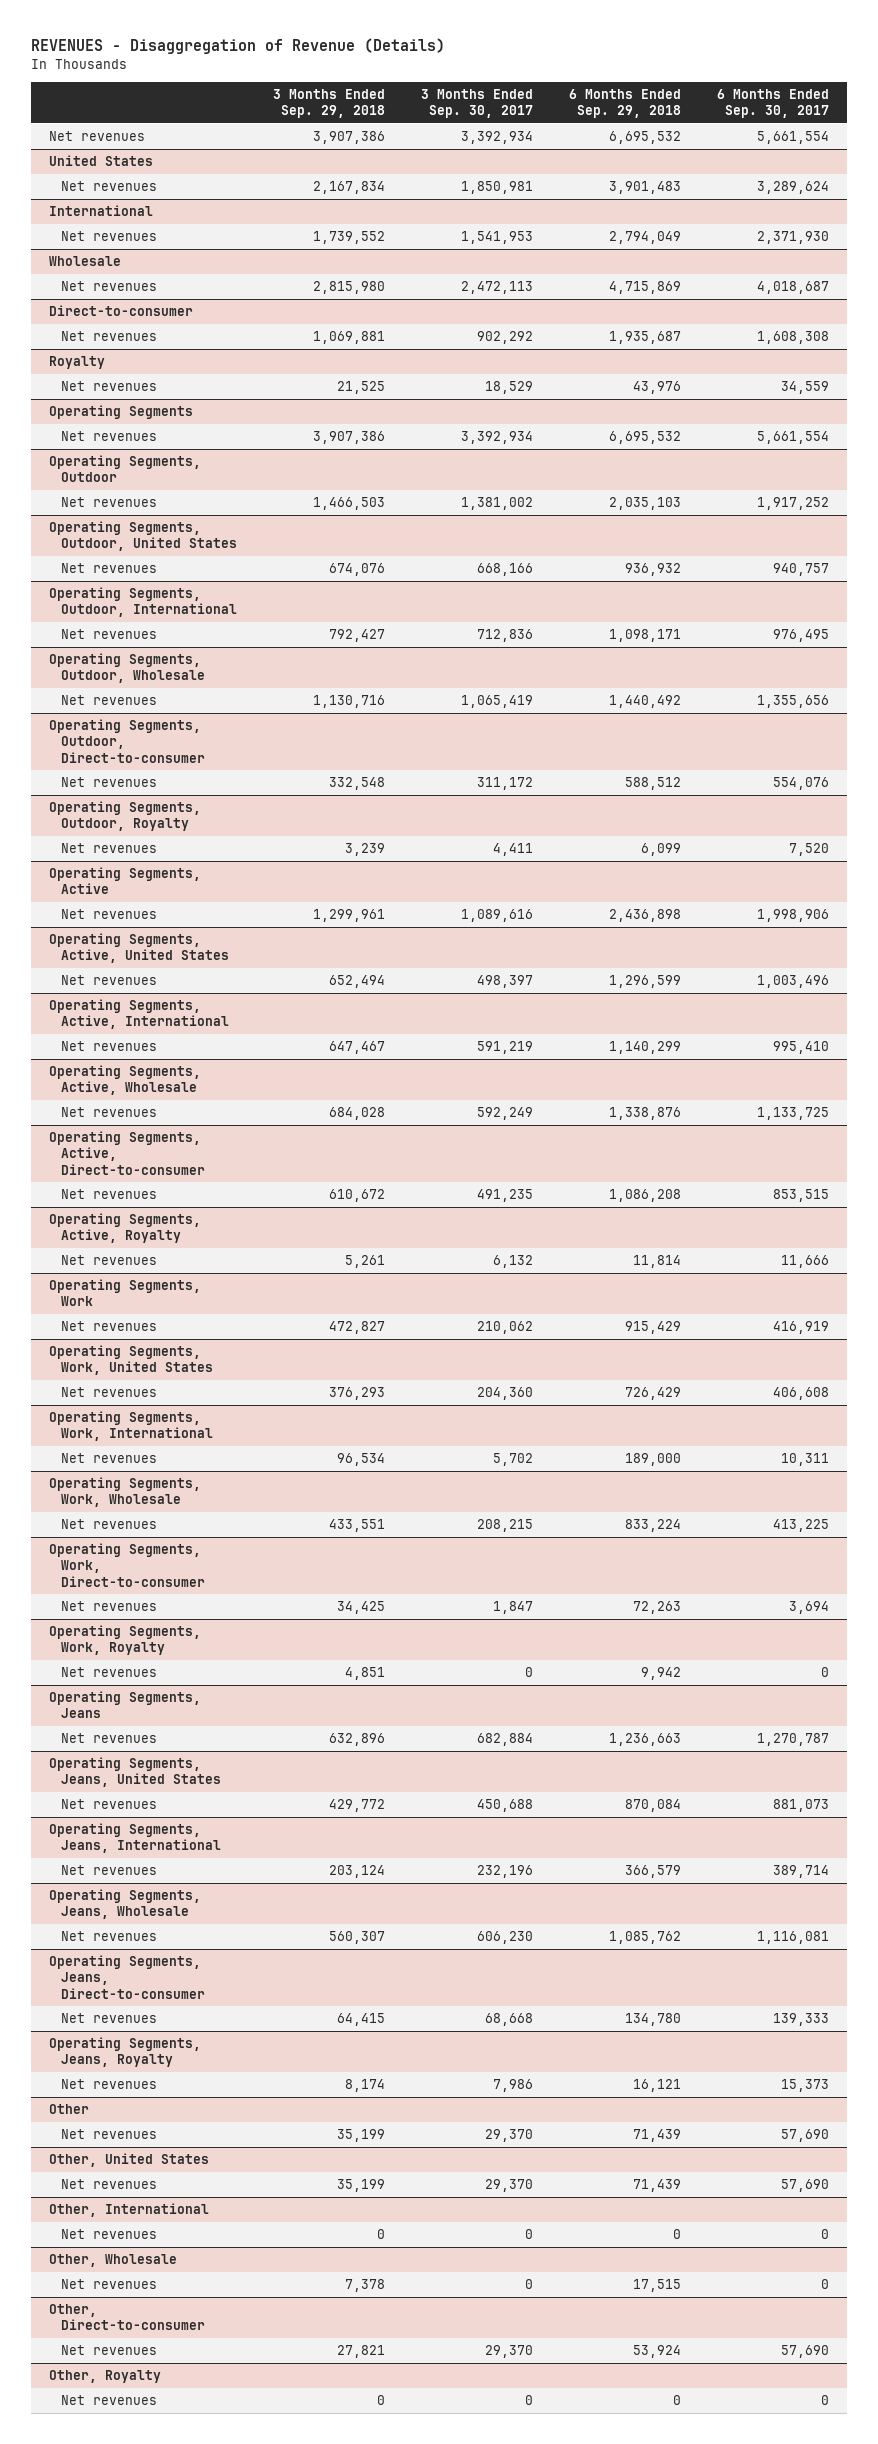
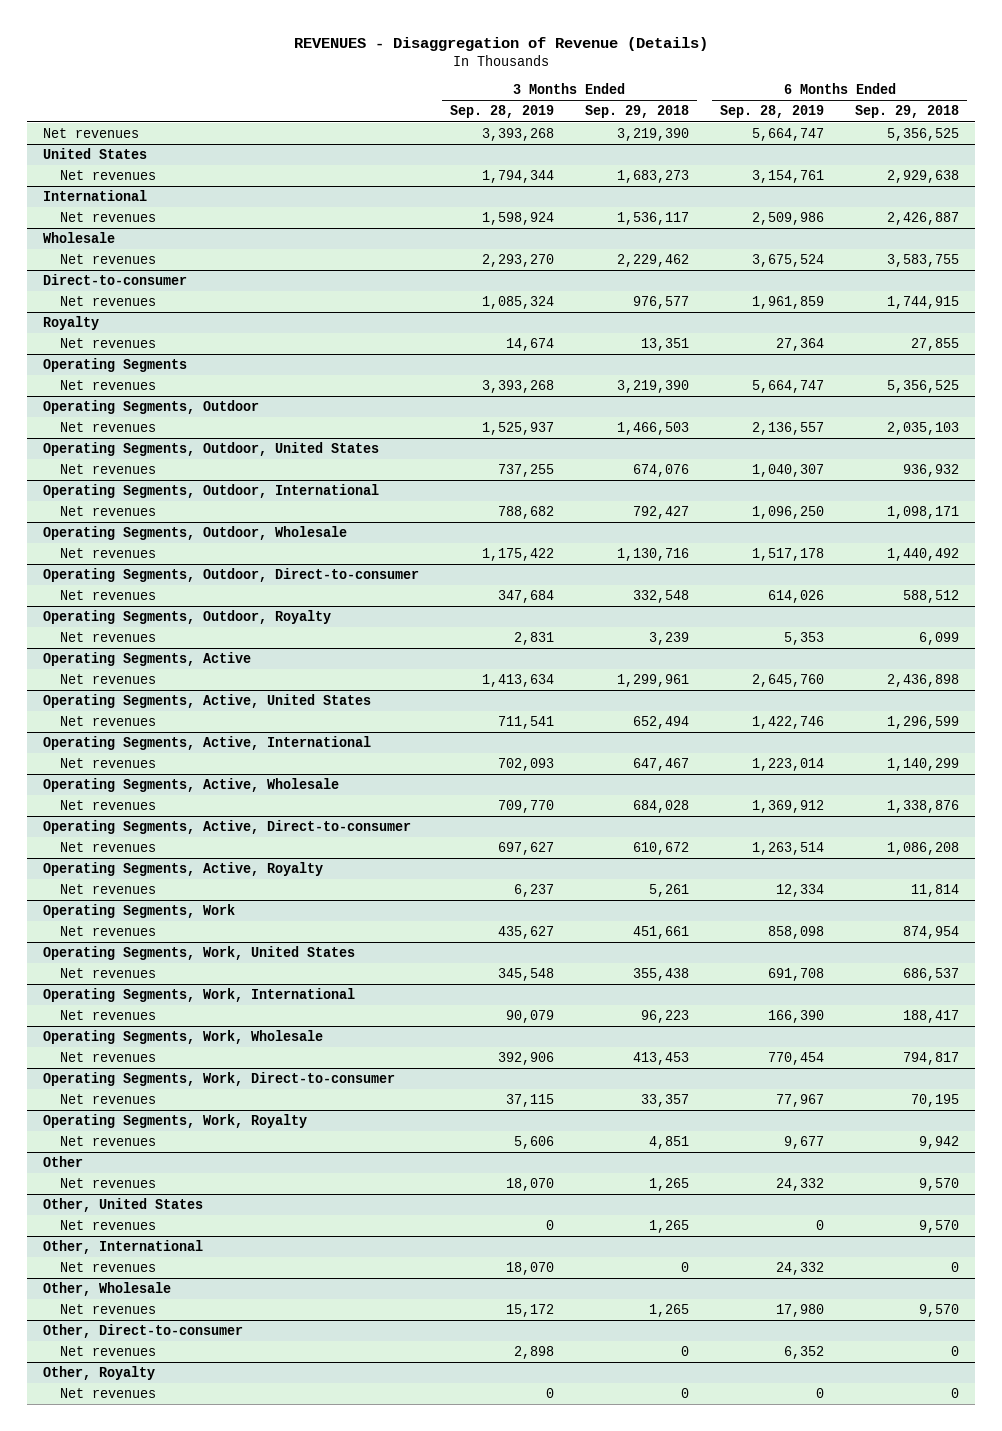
[420,88,533,119] 3 Months Ended Sep. 30, 2017 -> none
[716,88,829,119] 6 Months Ended Sep. 30, 2017 -> none
none -> [449,105,554,119] Sep. 28, 2019
none -> [719,105,824,119] Sep. 28, 2019
[312,130,385,144] 3,907,386 -> [616,128,689,142] 3,219,390
[608,130,681,144] 6,695,532 -> [887,128,960,142] 5,356,525
[312,180,385,194] 2,167,834 -> [616,170,689,184] 1,683,273
[608,180,681,194] 3,901,483 -> [887,170,960,184] 2,929,638
[312,230,385,244] 1,739,552 -> [616,212,689,226] 1,536,117
[608,230,681,244] 2,794,049 -> [887,212,960,226] 2,426,887
[312,280,385,294] 2,815,980 -> [616,254,689,268] 2,229,462
[608,280,681,294] 4,715,869 -> [887,254,960,268] 3,583,755
[312,330,385,344] 1,069,881 -> [632,296,689,310] 976,577
[608,330,681,344] 1,935,687 -> [887,296,960,310] 1,744,915
[336,380,385,394] 21,525 -> [640,338,689,352] 13,351
[632,380,681,394] 43,976 -> [911,338,960,352] 27,855
[312,430,385,444] 3,907,386 -> [616,380,689,394] 3,219,390
[608,430,681,444] 6,695,532 -> [887,380,960,394] 5,356,525
[328,1320,385,1334] 472,827 -> [632,926,689,940] 451,661
[624,1320,681,1334] 915,429 -> [903,926,960,940] 874,954
[328,1386,385,1400] 376,293 -> [632,968,689,982] 355,438
[624,1386,681,1400] 726,429 -> [903,968,960,982] 686,537
[336,1452,385,1466] 96,534 -> [640,1010,689,1024] 96,223
[624,1452,681,1466] 189,000 -> [903,1010,960,1024] 188,417
[328,1518,385,1532] 433,551 -> [632,1052,689,1066] 413,453
[624,1518,681,1532] 833,224 -> [903,1052,960,1066] 794,817
[336,1600,385,1614] 34,425 -> [640,1094,689,1108] 33,357
[632,1600,681,1614] 72,263 -> [911,1094,960,1108] 70,195
[49,1690,202,1719] Operating Segments, Jeans -> none
[61,1732,158,1743] Net revenues -> none
[49,1756,222,1788] Operating Segments, Jeans, United States -> none
[61,1798,158,1809] Net revenues -> none
[49,1822,222,1854] Operating Segments, Jeans, International -> none
[61,1864,158,1875] Net revenues -> none
[49,1888,202,1920] Operating Segments, Jeans, Wholesale -> none
[61,1930,158,1941] Net revenues -> none
[49,1954,206,1999] Operating Segments, Jeans, Direct-to-consumer -> none
[61,2012,158,2023] Net revenues -> none
[49,2036,202,2068] Operating Segments, Jeans, Royalty -> none
[61,2078,158,2089] Net revenues -> none
[336,2128,385,2142] 35,199 -> [648,1178,689,1192] 1,265
[632,2128,681,2142] 71,439 -> [919,1178,960,1192] 9,570
[336,2178,385,2192] 35,199 -> [648,1220,689,1234] 1,265
[632,2178,681,2192] 71,439 -> [919,1220,960,1234] 9,570
[344,2278,385,2292] 7,378 -> [648,1304,689,1318] 1,265
[632,2278,681,2292] 17,515 -> [919,1304,960,1318] 9,570
[336,2344,385,2358] 27,821 -> [680,1346,689,1357] 0
[632,2344,681,2358] 53,924 -> [951,1346,960,1357] 0

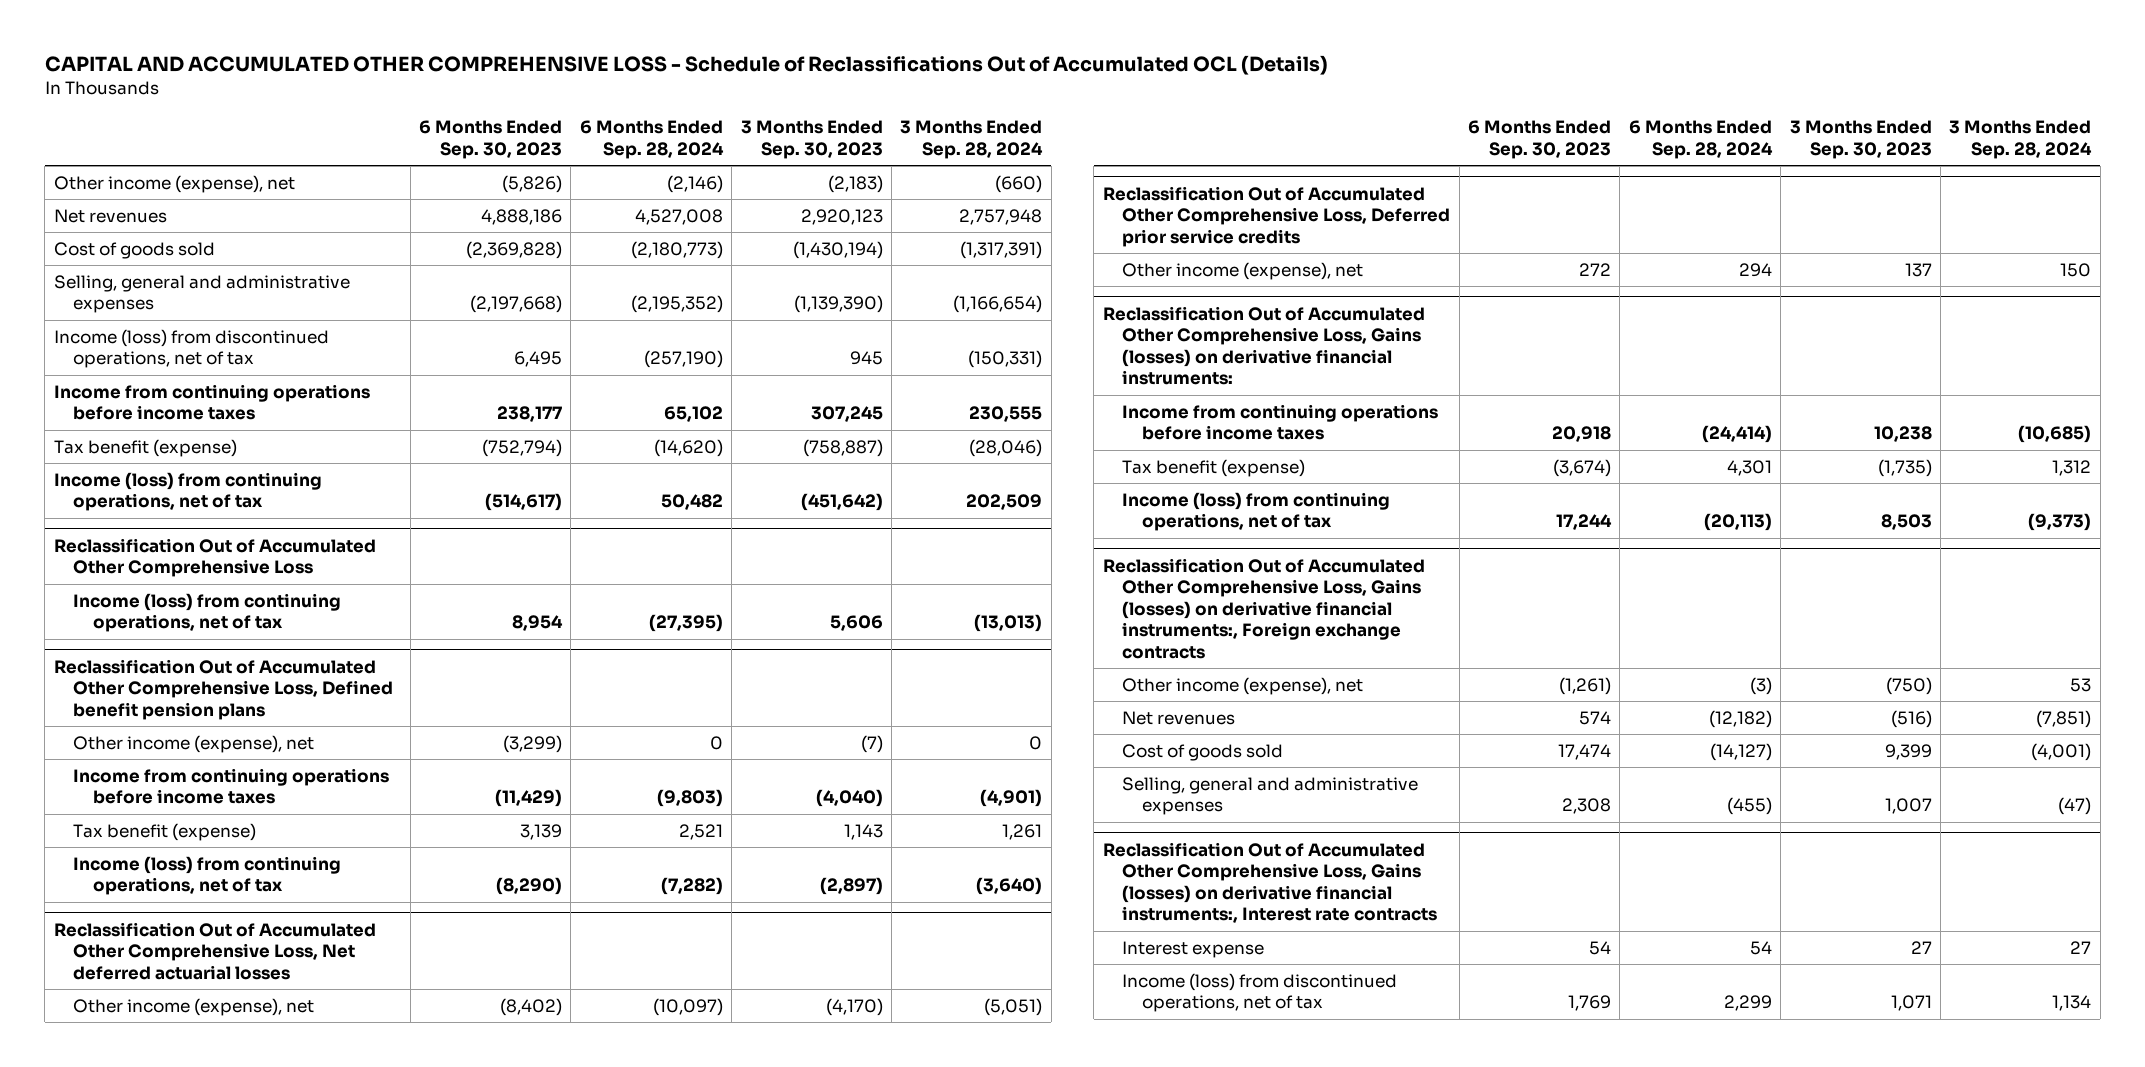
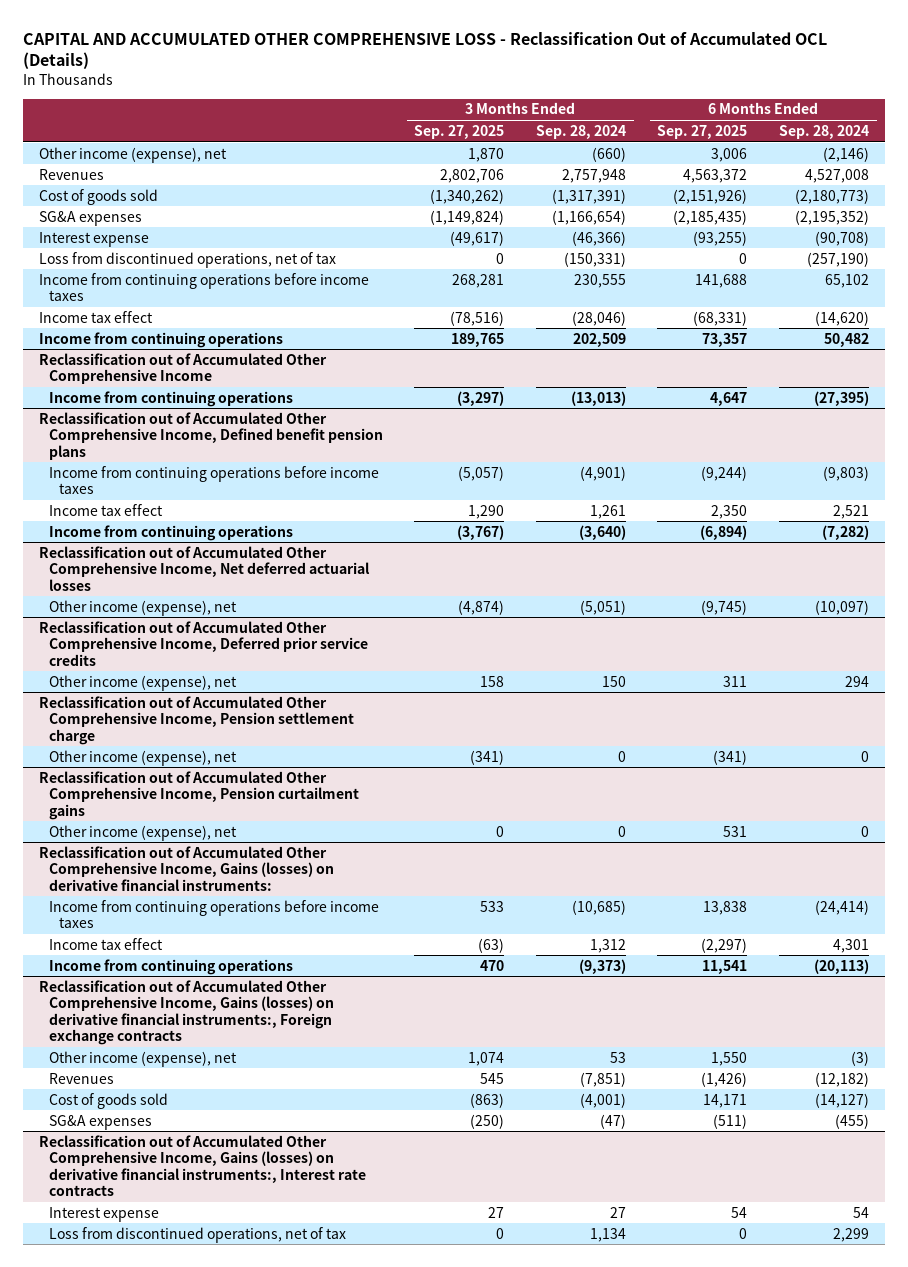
[44,54,1328,75] CAPITAL AND ACCUMULATED OTHER COMPREHENSIVE LOSS - Schedule of Reclassifications Out of Accumulated OCL (Details) -> [23,31,828,70] CAPITAL AND ACCUMULATED OTHER COMPREHENSIVE LOSS - Reclassification Out of Accumulated OCL (Details)
[418,120,562,160] 6 Months Ended Sep. 30, 2023 -> none
[740,120,883,160] 3 Months Ended Sep. 30, 2023 -> none
none -> [414,124,505,139] Sep. 27, 2025
none -> [657,124,748,139] Sep. 27, 2025
[53,208,167,223] Net revenues -> [38,168,104,180] Revenues
[53,274,350,314] Selling, general and administrative expenses -> [38,210,142,226] SG&A expenses
none -> [38,231,149,247] Interest expense
[53,328,329,369] Income (loss) from discontinued operations, net of tax -> [38,251,336,268] Loss from discontinued operations, net of tax
[73,734,315,753] Other income (expense), net -> none
[53,438,237,457] Tax benefit (expense) -> [38,310,153,323] Income tax effect
[53,471,322,512] Income (loss) from continuing operations, net of tax -> [38,331,283,348] Income from continuing operations
[53,537,376,578] Reclassification Out of Accumulated Other Comprehensive Loss -> [38,352,327,385] Reclassification out of Accumulated Other Comprehensive Income
[73,592,342,633] Income (loss) from continuing operations, net of tax -> [48,390,293,407] Income from continuing operations
[53,658,394,720] Reclassification Out of Accumulated Other Comprehensive Loss, Defined benefit pension plans -> [38,411,383,460] Reclassification out of Accumulated Other Comprehensive Income, Defined benefit pension plans
[73,822,257,841] Tax benefit (expense) -> [48,503,163,516] Income tax effect
[73,855,342,896] Income (loss) from continuing operations, net of tax -> [48,524,293,541] Income from continuing operations
[53,921,376,980] Reclassification Out of Accumulated Other Comprehensive Loss, Net deferred actuarial losses -> [38,545,370,591] Reclassification out of Accumulated Other Comprehensive Income, Net deferred actuarial losses
[1102,185,1451,247] Reclassification Out of Accumulated Other Comprehensive Loss, Deferred prior service credits -> [38,620,368,666] Reclassification out of Accumulated Other Comprehensive Income, Deferred prior service credits
none -> [38,695,354,745] Reclassification out of Accumulated Other Comprehensive Income, Pension settlement charge
none -> [48,749,237,766] Other income (expense), net
none -> [38,770,359,820] Reclassification out of Accumulated Other Comprehensive Income, Pension curtailment gains
none -> [48,824,237,841] Other income (expense), net
[1102,305,1425,386] Reclassification Out of Accumulated Other Comprehensive Loss, Gains (losses) on derivative financial instruments: -> [38,845,334,891] Reclassification out of Accumulated Other Comprehensive Income, Gains (losses) on derivative financial instruments:
[1122,458,1306,477] Tax benefit (expense) -> [48,937,163,950] Income tax effect
[1122,491,1391,532] Income (loss) from continuing operations, net of tax -> [48,958,293,975] Income from continuing operations
[1102,557,1425,659] Reclassification Out of Accumulated Other Comprehensive Loss, Gains (losses) on derivative financial instruments:, Foreign exchange contracts -> [38,979,334,1045] Reclassification out of Accumulated Other Comprehensive Income, Gains (losses) on derivative financial instruments:, Foreign exchange contracts
[1122,710,1236,725] Net revenues -> [48,1072,114,1084] Revenues
[1122,776,1419,816] Selling, general and administrative expenses -> [48,1114,152,1130] SG&A expenses
[1102,841,1438,924] Reclassification Out of Accumulated Other Comprehensive Loss, Gains (losses) on derivative financial instruments:, Interest rate contracts -> [38,1134,366,1196] Reclassification out of Accumulated Other Comprehensive Income, Gains (losses) on derivative financial instruments:, Interest rate contracts
[1122,972,1398,1013] Income (loss) from discontinued operations, net of tax -> [48,1226,346,1243] Loss from discontinued operations, net of tax

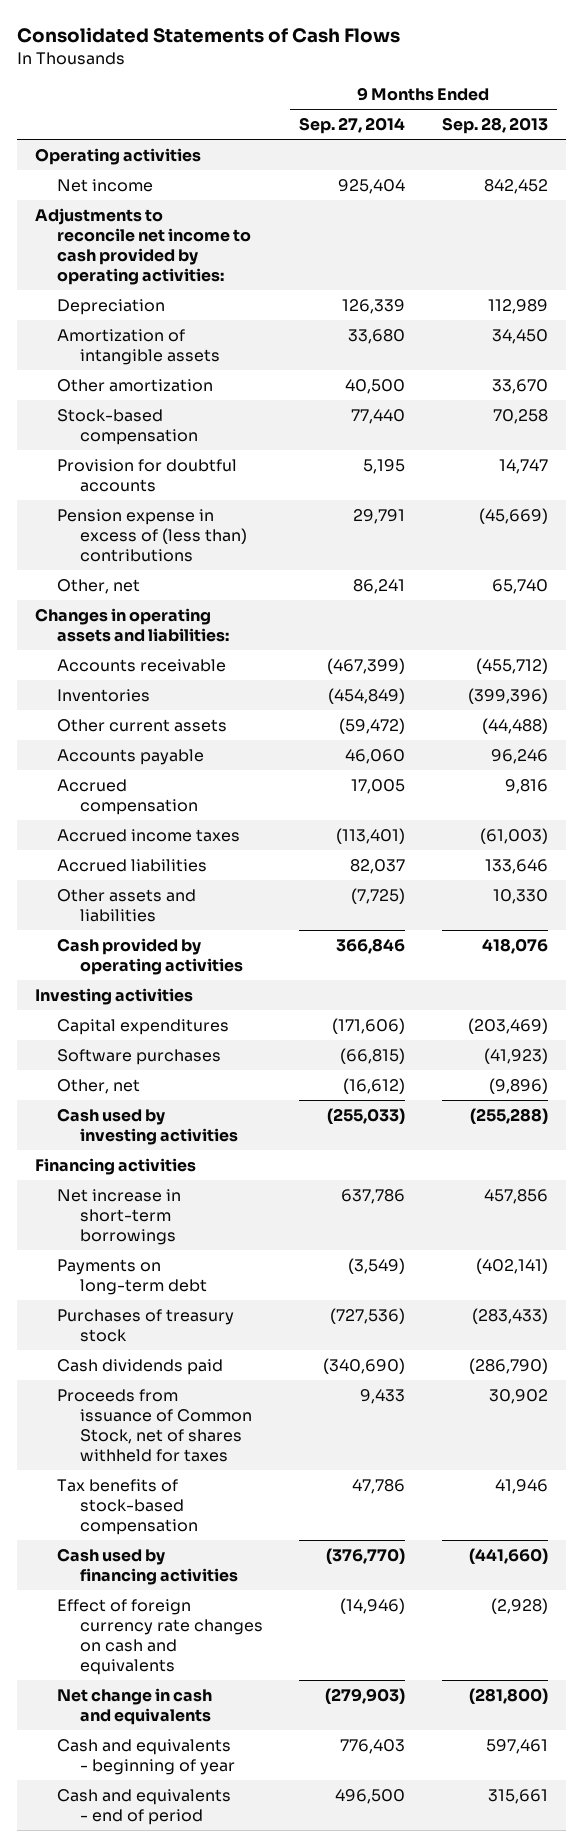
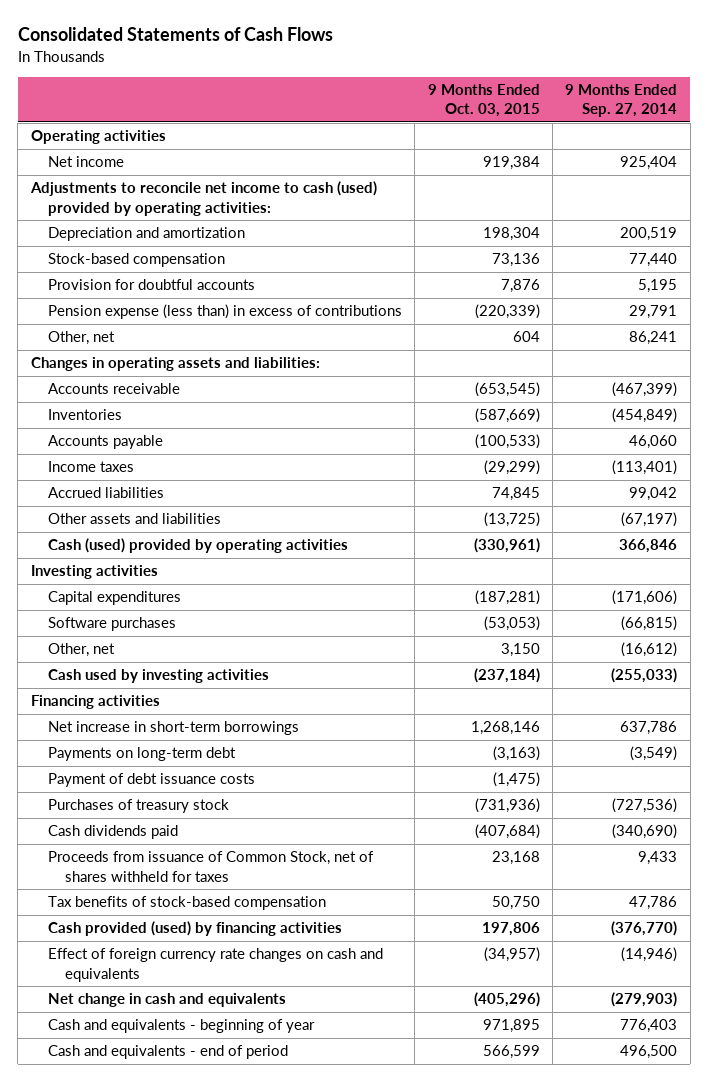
[441,117,548,135] Sep. 28, 2013 -> none
none -> [427,84,540,118] 9 Months Ended Oct. 03, 2015
[57,298,166,315] Depreciation -> none
[57,328,220,365] Amortization of intangible assets -> none
[57,378,214,392] Other amortization -> none
[34,207,252,285] Adjustments to reconcile net income to cash provided by operating activities: -> [29,181,377,216] Adjustments to reconcile net income to cash (used) provided by operating activities:
none -> [48,227,246,242] Depreciation and amortization
[57,508,247,562] Pension expense in excess of (less than) contributions -> [48,304,403,320] Pension expense (less than) in excess of contributions
[57,718,228,732] Other current assets -> none
[57,778,198,815] Accrued compensation -> none
[57,828,241,842] Accrued income taxes -> [48,461,135,473] Income taxes
[350,858,406,874] 82,037 -> [629,487,678,502] 99,042
[351,887,406,904] (7,725) -> [621,512,678,528] (67,197)
[57,937,243,975] Cash provided by operating activities -> [48,538,349,554] Cash (used) provided by operating activities
none -> [48,773,256,788] Payment of debt issuance costs
[57,1547,238,1585] Cash used by financing activities -> [48,921,343,937] Cash provided (used) by financing activities

